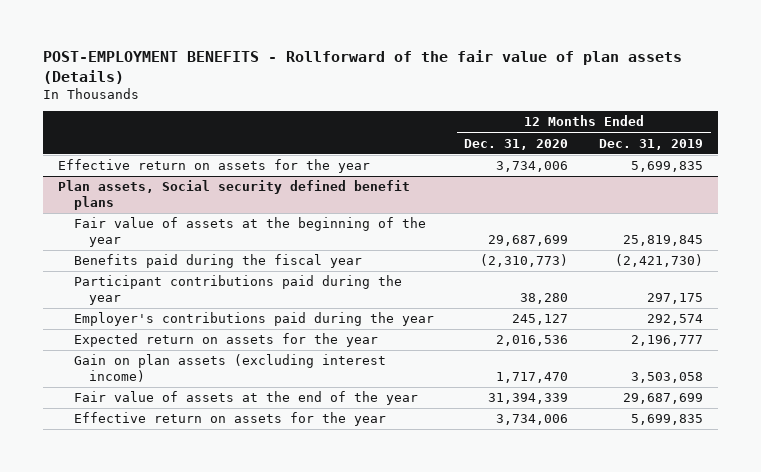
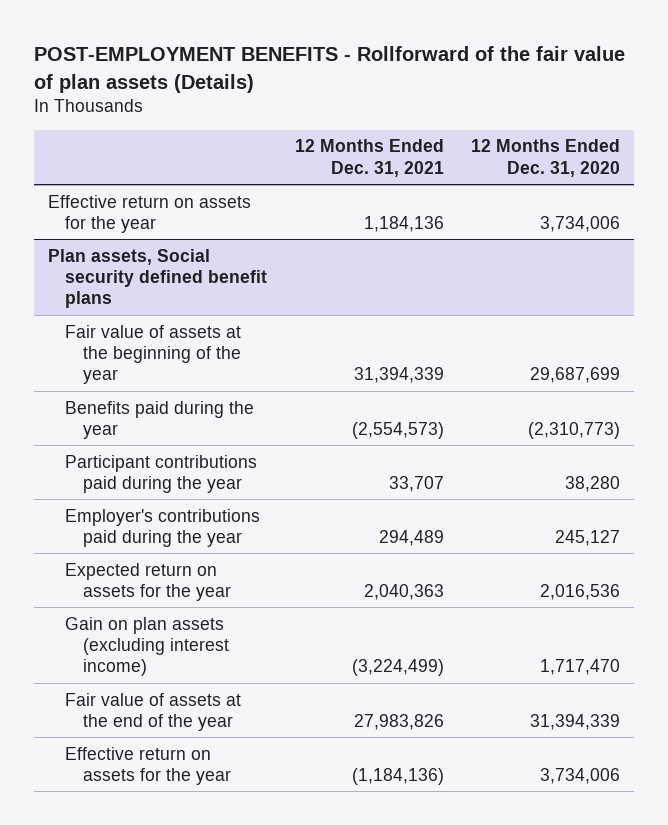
[599,138,704,150] Dec. 31, 2019 -> none
none -> [294,139,444,177] 12 Months Ended Dec. 31, 2021
[73,254,362,269] Benefits paid during the fiscal year -> [65,400,255,439] Benefits paid during the year

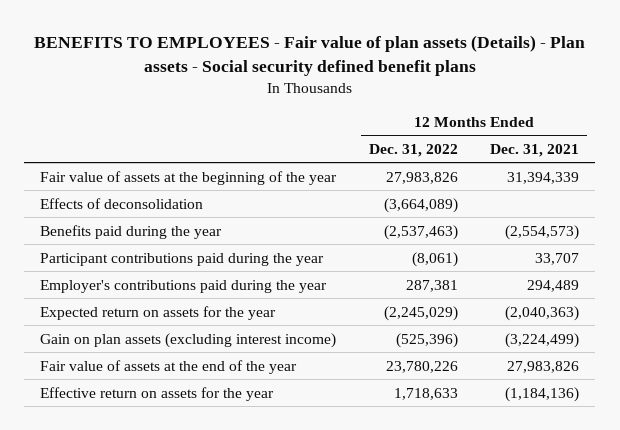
[33,46,625,93] POST-EMPLOYMENT BENEFITS - Rollforward of the fair value of plan assets (Details) -> [33,35,585,77] BENEFITS TO EMPLOYEES - Fair value of plan assets (Details) - Plan assets - Social security defined benefit plans
[470,139,620,177] 12 Months Ended Dec. 31, 2020 -> none
none -> [368,143,458,157] Dec. 31, 2022
[47,194,251,233] Effective return on assets for the year -> none
[47,248,268,309] Plan assets, Social security defined benefit plans -> none
none -> [40,197,204,209] Effects of deconsolidation
[363,583,444,600] 2,040,363 -> [505,305,580,321] (2,040,363)

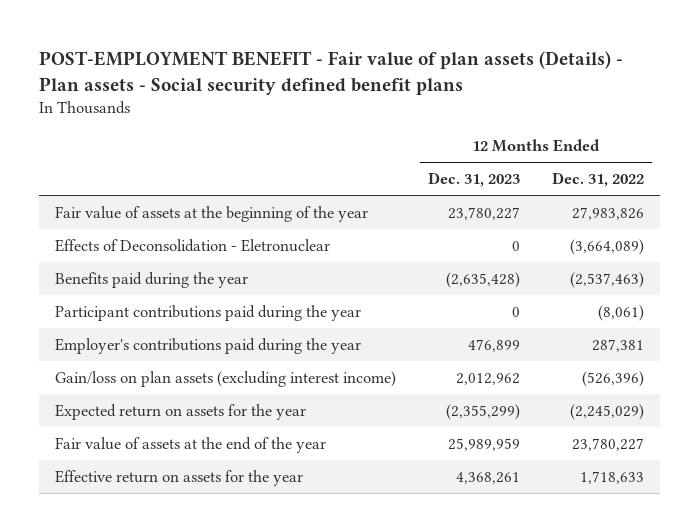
[33,35,585,77] BENEFITS TO EMPLOYEES - Fair value of plan assets (Details) - Plan assets - Social security defined benefit plans -> [39,50,624,95] POST-EMPLOYMENT BENEFIT - Fair value of plan assets (Details) - Plan assets - Social security defined benefit plans
[490,143,580,157] Dec. 31, 2021 -> none
none -> [428,172,521,188] Dec. 31, 2023
[40,197,204,209] Effects of deconsolidation -> [55,238,331,252] Effects of Deconsolidation - Eletronuclear
none -> [55,370,397,387] Gain/loss on plan assets (excluding interest income)
[40,332,337,348] Gain on plan assets (excluding interest income) -> none
[385,360,458,373] 23,780,226 -> [572,437,645,451] 23,780,227

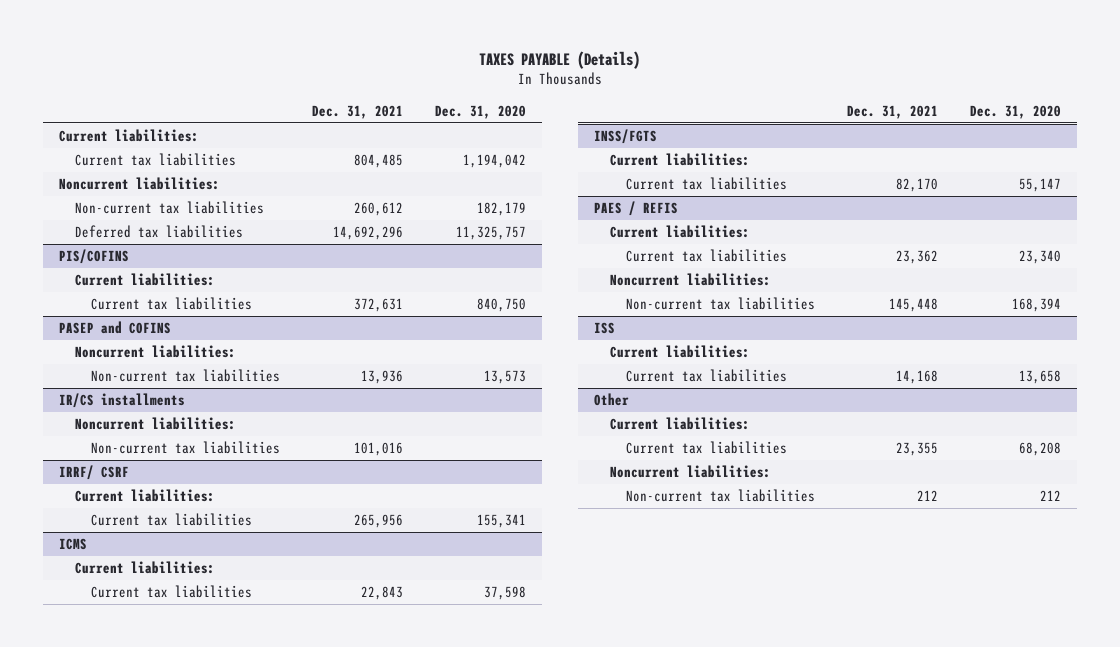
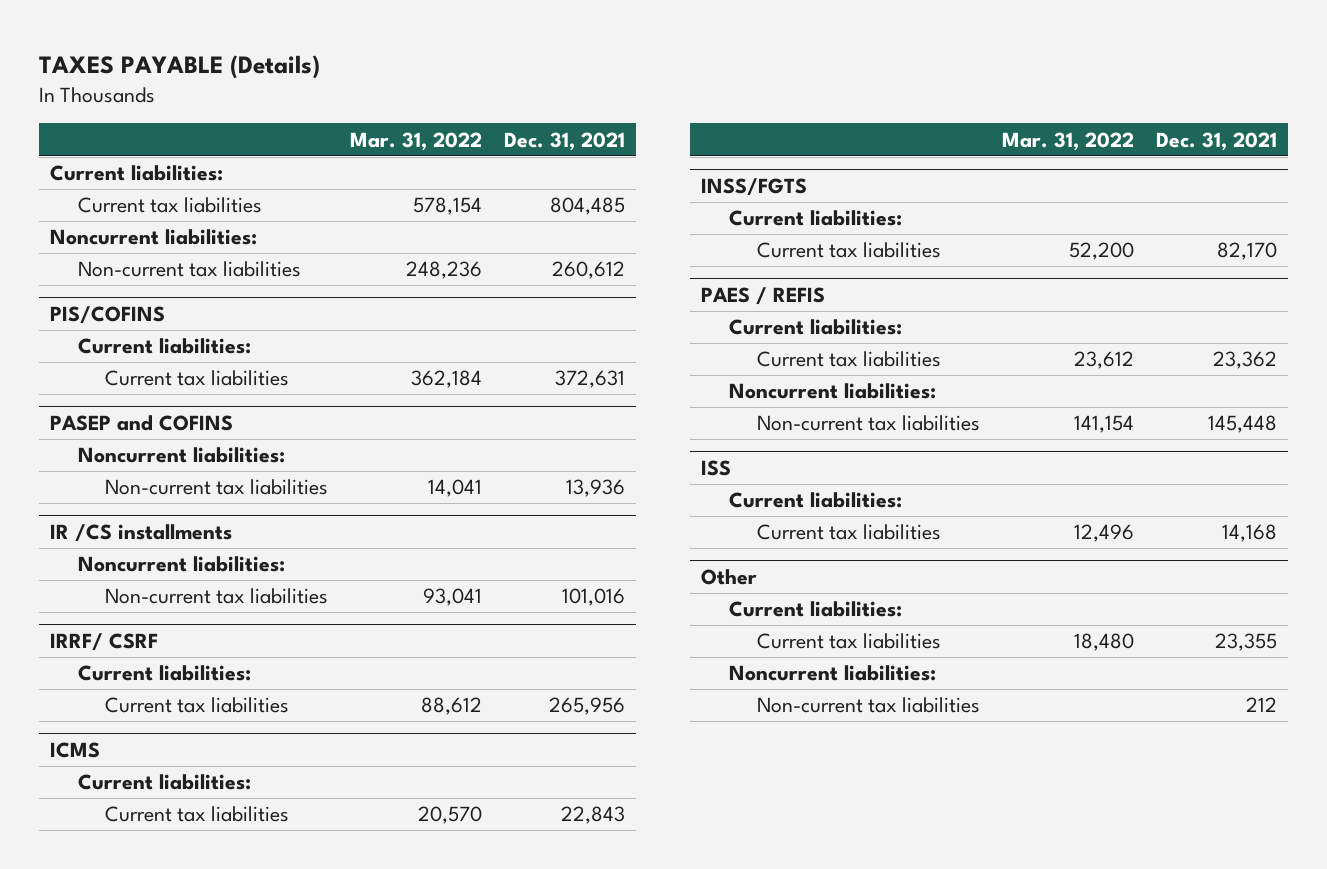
[434,104,526,119] Dec. 31, 2020 -> none
none -> [350,131,483,151] Mar. 31, 2022
[74,225,243,239] Deferred tax liabilities -> none
[58,393,185,409] IR/CS installments -> [50,523,233,542] IR /CS installments

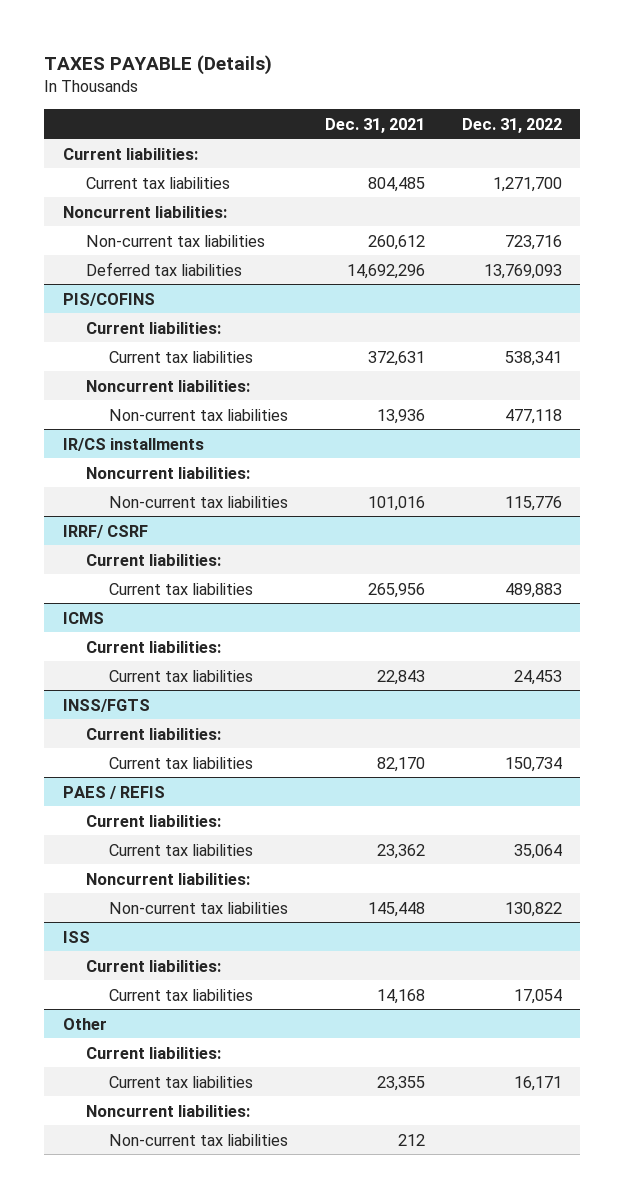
[350,131,483,151] Mar. 31, 2022 -> none
none -> [461,117,562,133] Dec. 31, 2022
none -> [85,261,242,276] Deferred tax liabilities
[50,414,234,431] PASEP and COFINS -> none
[50,523,233,542] IR /CS installments -> [62,437,204,451] IR/CS installments

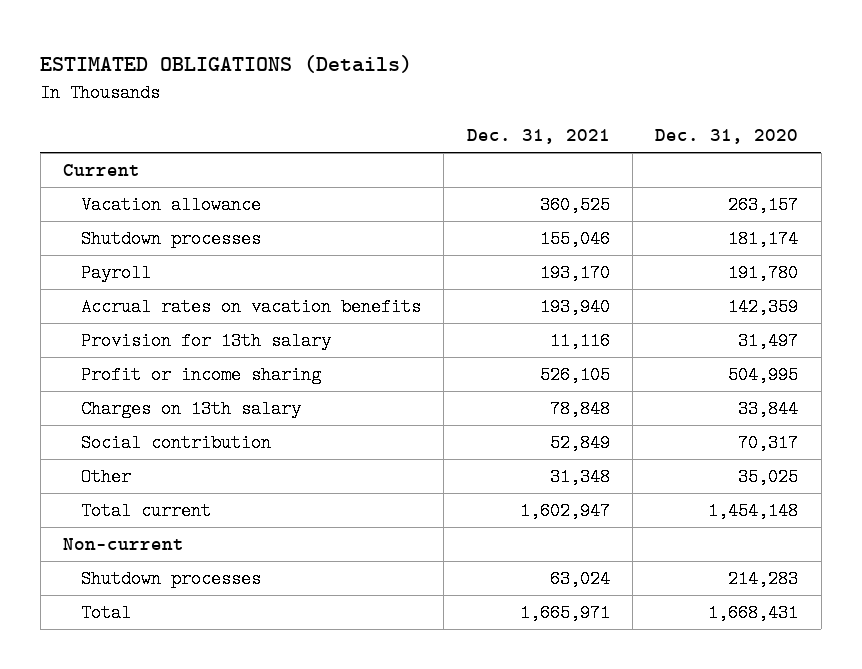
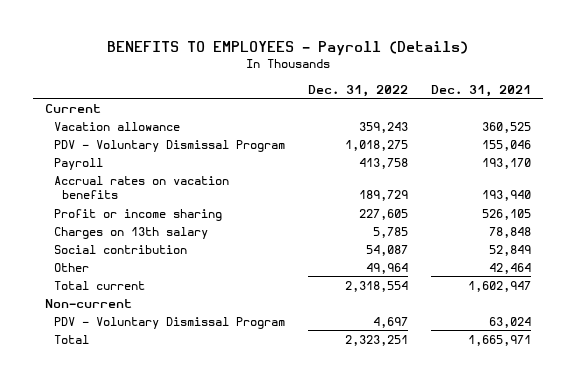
[40,55,413,74] ESTIMATED OBLIGATIONS (Details) -> [107,40,469,56] BENEFITS TO EMPLOYEES - Payroll (Details)
[655,129,799,145] Dec. 31, 2020 -> none
none -> [307,84,408,97] Dec. 31, 2022
[80,230,261,249] Shutdown processes -> [53,139,285,152] PDV - Voluntary Dismissal Program
[80,332,331,351] Provision for 13th salary -> none
[549,468,610,487] 31,348 -> [489,262,532,274] 42,464
[80,570,261,589] Shutdown processes -> [53,316,285,329] PDV - Voluntary Dismissal Program

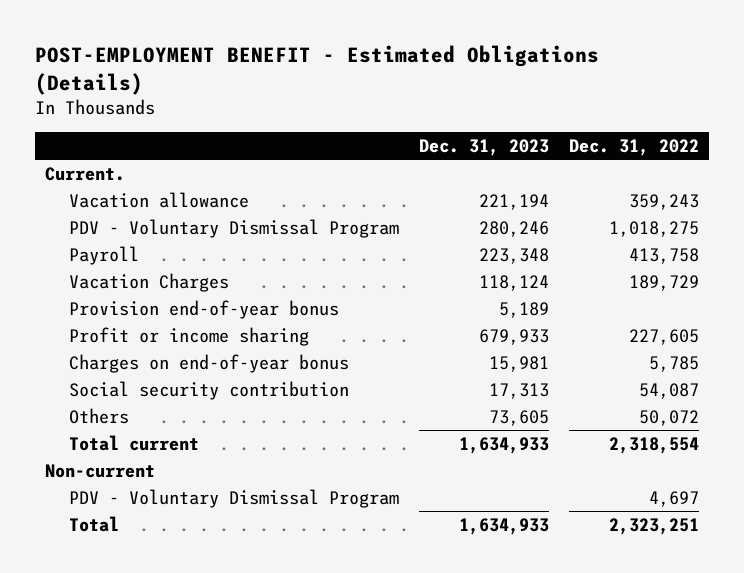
[107,40,469,56] BENEFITS TO EMPLOYEES - Payroll (Details) -> [34,45,599,96] POST-EMPLOYMENT BENEFIT - Estimated Obligations (Details)
[431,84,532,97] Dec. 31, 2021 -> none
none -> [418,138,549,156] Dec. 31, 2023
[45,103,102,113] Current -> [44,166,125,181] Current.
[53,175,229,200] Accrual rates on vacation benefits -> [68,272,229,292] Vacation Charges
none -> [68,299,339,319] Provision end-of-year bonus
[53,226,208,239] Charges on 13th salary -> [68,353,349,373] Charges on end-of-year bonus
[53,244,187,254] Social contribution -> [68,380,349,400] Social security contribution
[53,262,89,272] Other -> [68,407,129,424] Others
[365,262,408,274] 49,964 -> [639,409,700,426] 50,072

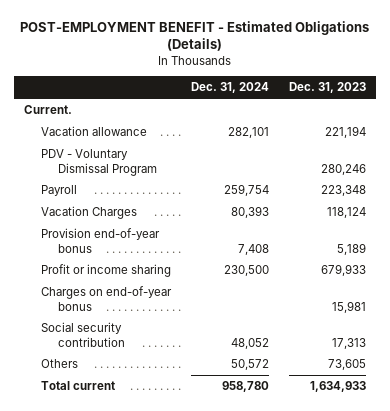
[569,138,700,156] Dec. 31, 2022 -> none
none -> [190,82,269,94] Dec. 31, 2024
[44,463,155,478] Non-current -> none
[68,488,399,508] PDV - Voluntary Dismissal Program -> none
[68,515,119,532] Total -> none

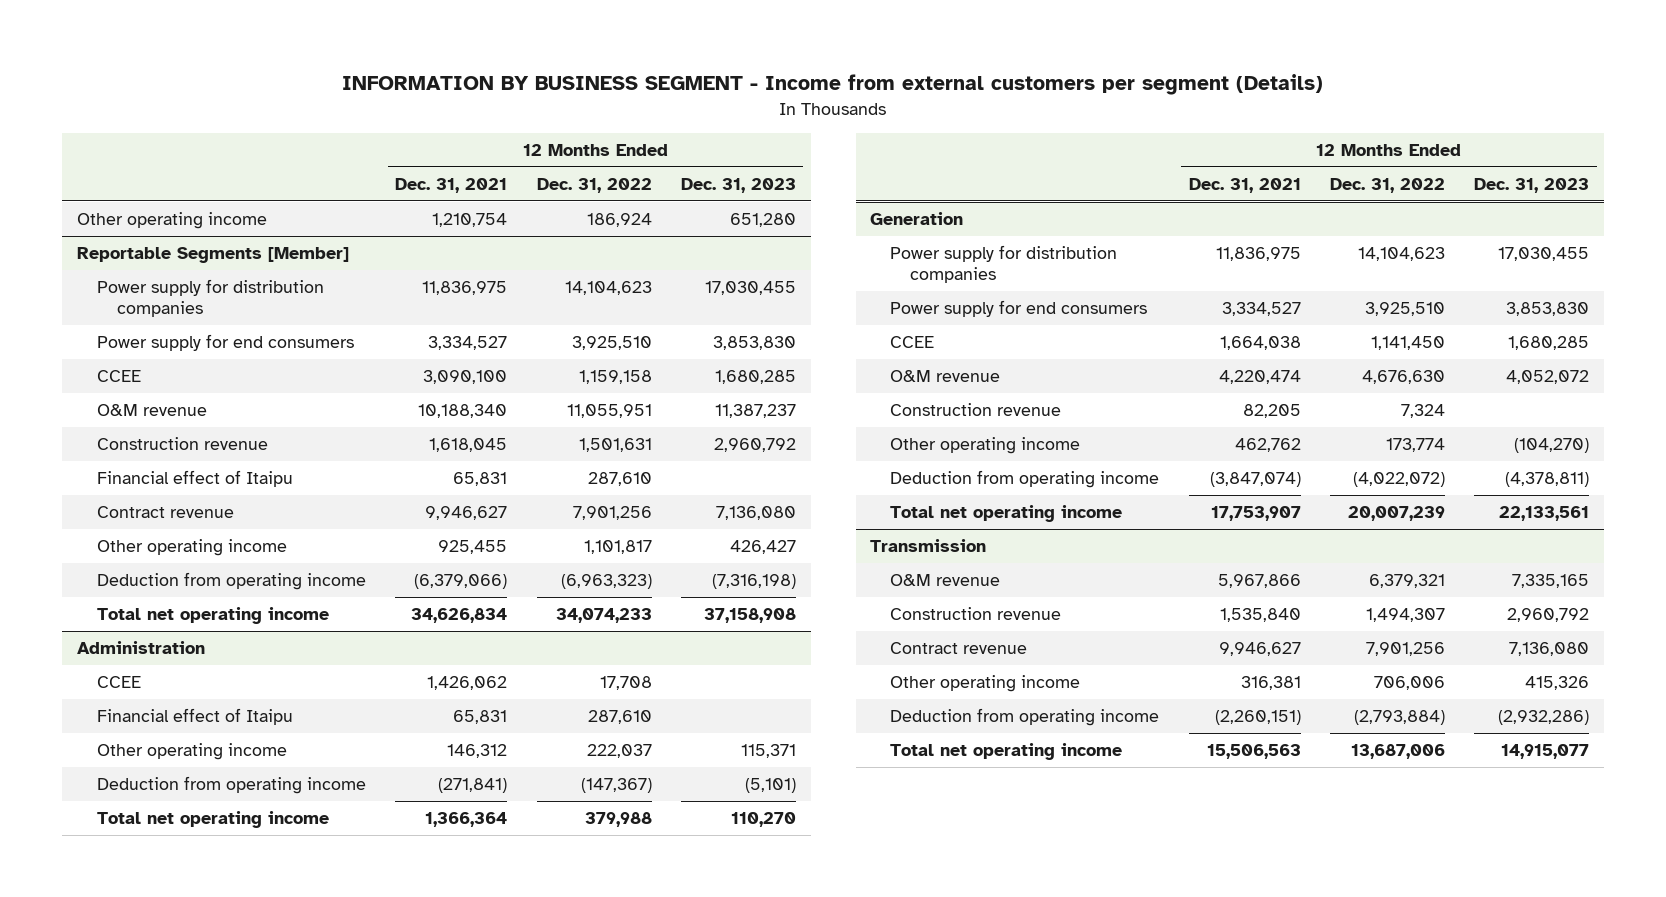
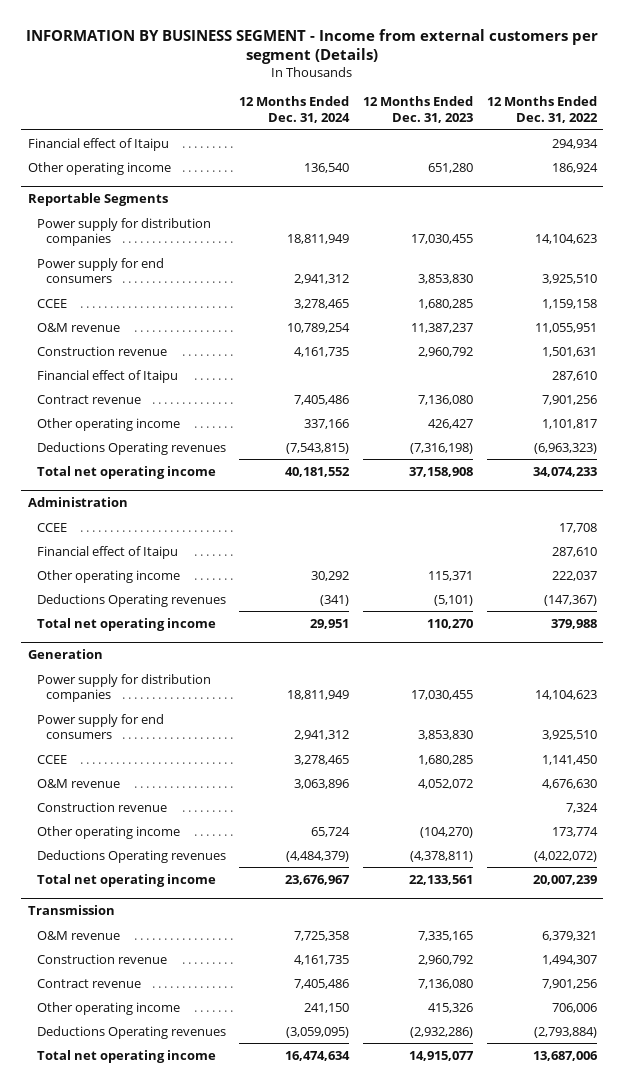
[395,178,508,194] Dec. 31, 2021 -> none
none -> [239,96,351,124] 12 Months Ended Dec. 31, 2024
none -> [27,137,169,151] Financial effect of Itaipu
[77,247,350,264] Reportable Segments [Member] -> [27,193,168,207] Reportable Segments
[96,572,366,591] Deduction from operating income -> [36,441,226,455] Deductions Operating revenues
[96,776,366,795] Deduction from operating income -> [36,593,226,607] Deductions Operating revenues
[890,470,1160,489] Deduction from operating income -> [36,849,226,863] Deductions Operating revenues
[890,708,1160,727] Deduction from operating income -> [36,1025,226,1039] Deductions Operating revenues

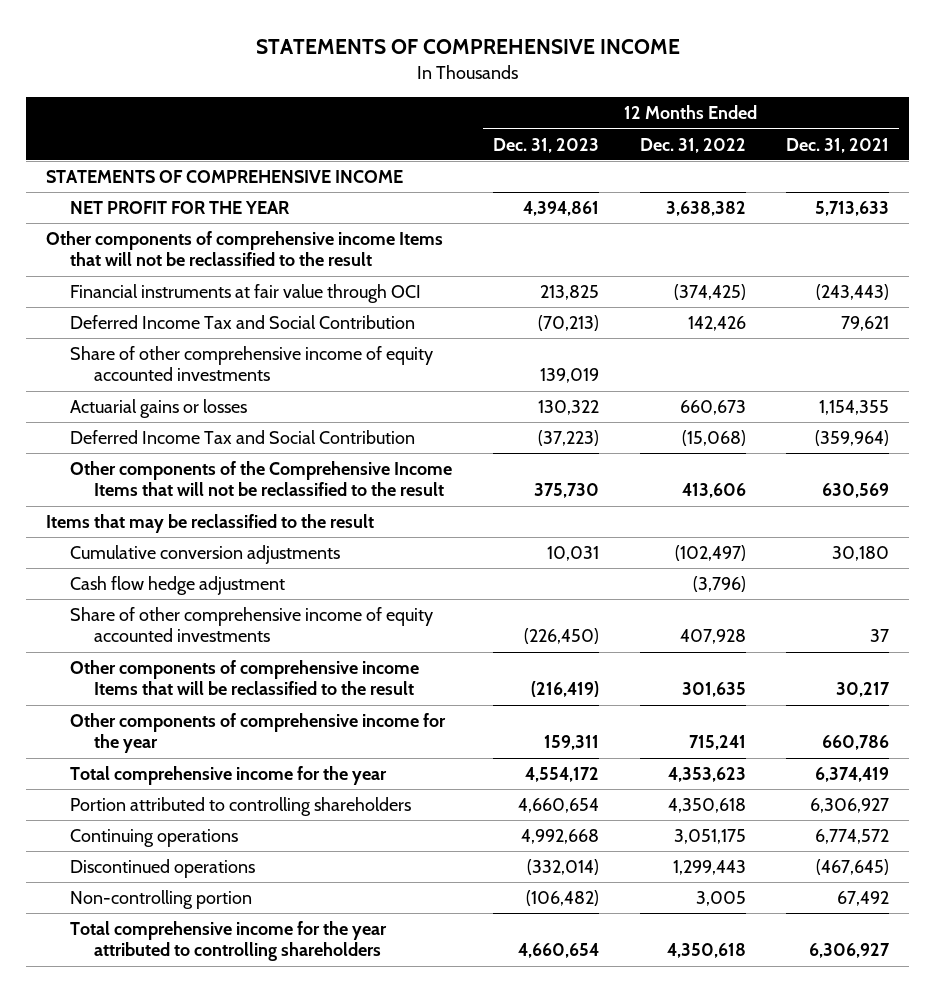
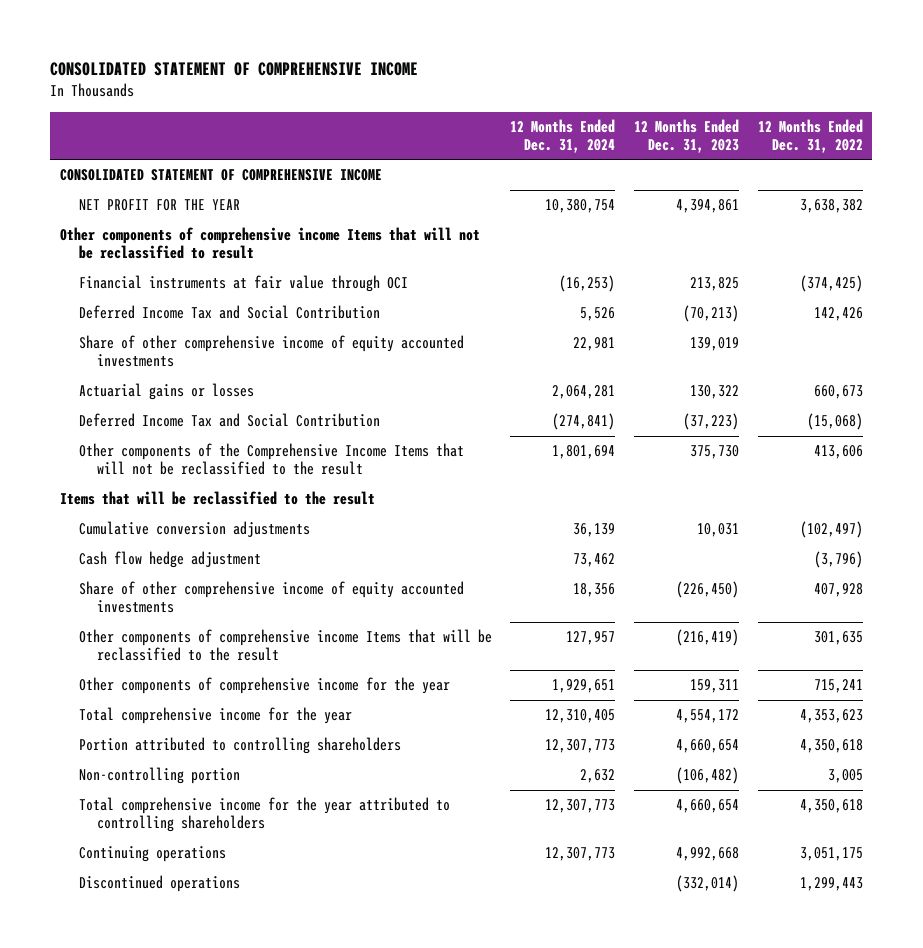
[255,39,680,55] STATEMENTS OF COMPREHENSIVE INCOME -> [50,61,419,76] CONSOLIDATED STATEMENT OF COMPREHENSIVE INCOME
[786,137,890,153] Dec. 31, 2021 -> none
none -> [510,118,616,154] 12 Months Ended Dec. 31, 2024
[46,170,404,184] STATEMENTS OF COMPREHENSIVE INCOME -> [59,169,382,182] CONSOLIDATED STATEMENT OF COMPREHENSIVE INCOME
[46,231,444,267] Other components of comprehensive income Items that will not be reclassified to the result -> [59,227,480,260] Other components of comprehensive income Items that will not be reclassified to result
[46,514,375,534] Items that may be reclassified to the result -> [59,491,375,506] Items that will be reclassified to the result
[70,829,239,848] Continuing operations -> [78,846,226,863] Continuing operations
[70,859,256,879] Discontinued operations -> [78,875,240,893] Discontinued operations

